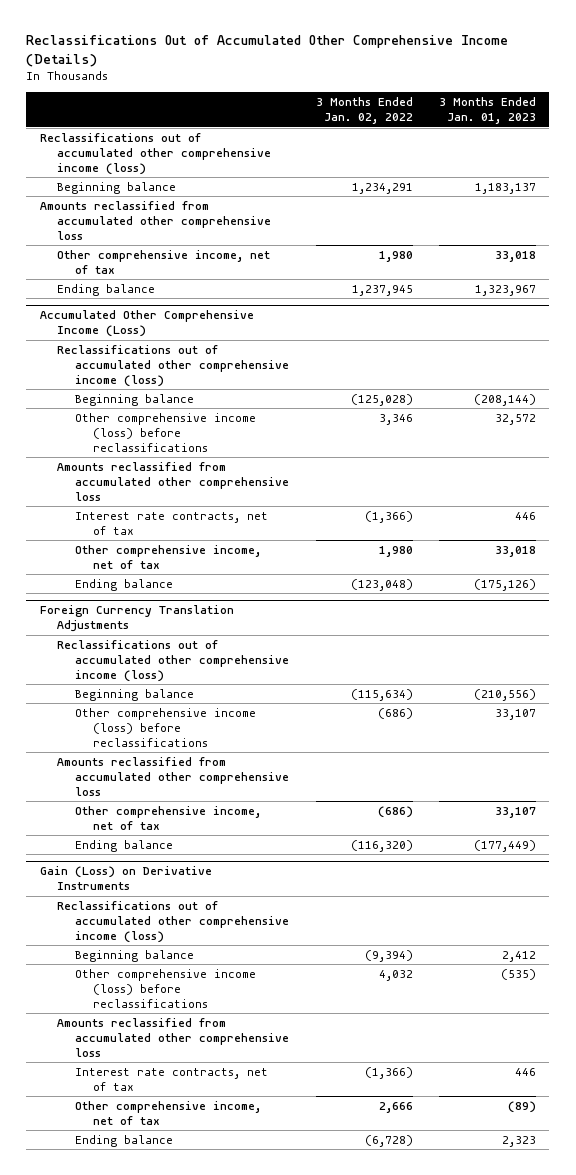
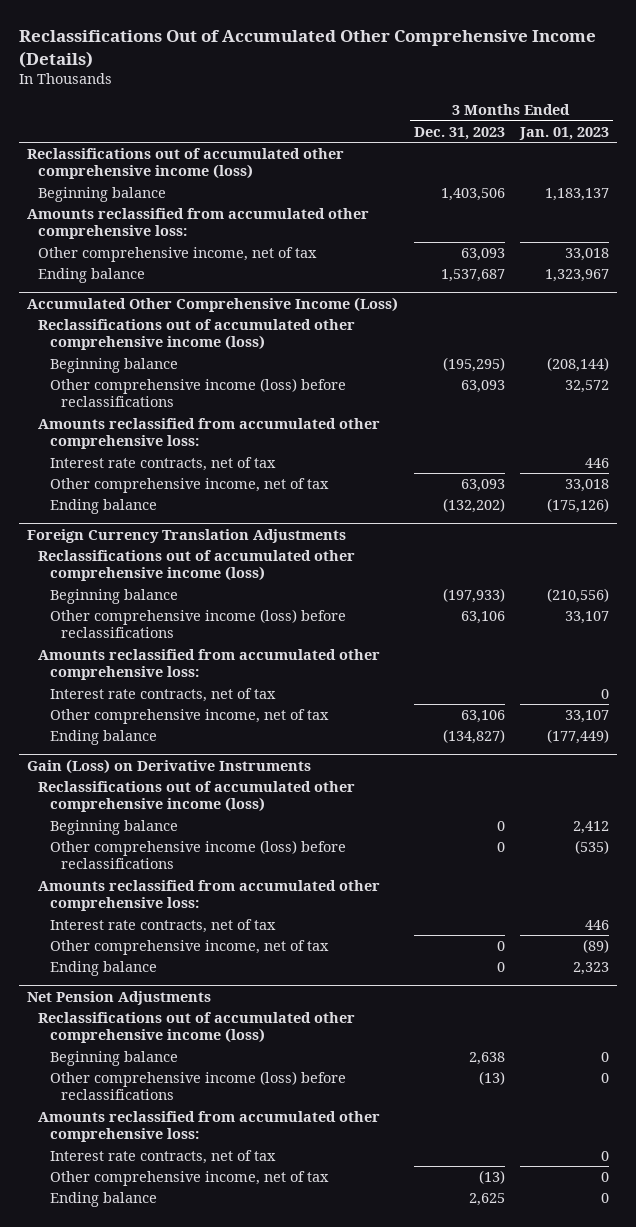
[315,97,413,125] 3 Months Ended Jan. 02, 2022 -> none
none -> [413,126,505,140] Dec. 31, 2023
[39,200,272,240] Amounts reclassified from accumulated other comprehensive loss -> [26,208,369,240] Amounts reclassified from accumulated other comprehensive loss:
[57,461,290,501] Amounts reclassified from accumulated other comprehensive loss -> [38,418,381,450] Amounts reclassified from accumulated other comprehensive loss:
[57,756,290,796] Amounts reclassified from accumulated other comprehensive loss -> [38,649,381,681] Amounts reclassified from accumulated other comprehensive loss:
none -> [49,688,276,703] Interest rate contracts, net of tax
[57,1017,290,1057] Amounts reclassified from accumulated other comprehensive loss -> [38,880,381,912] Amounts reclassified from accumulated other comprehensive loss:
none -> [26,990,211,1005] Net Pension Adjustments
none -> [38,1012,356,1044] Reclassifications out of accumulated other comprehensive income (loss)
none -> [49,1051,178,1067] Beginning balance
none -> [49,1071,346,1101] Other comprehensive income (loss) before reclassifications
none -> [38,1111,381,1143] Amounts reclassified from accumulated other comprehensive loss:
none -> [49,1150,276,1165] Interest rate contracts, net of tax
none -> [49,1171,329,1187] Other comprehensive income, net of tax
none -> [49,1192,157,1208] Ending balance

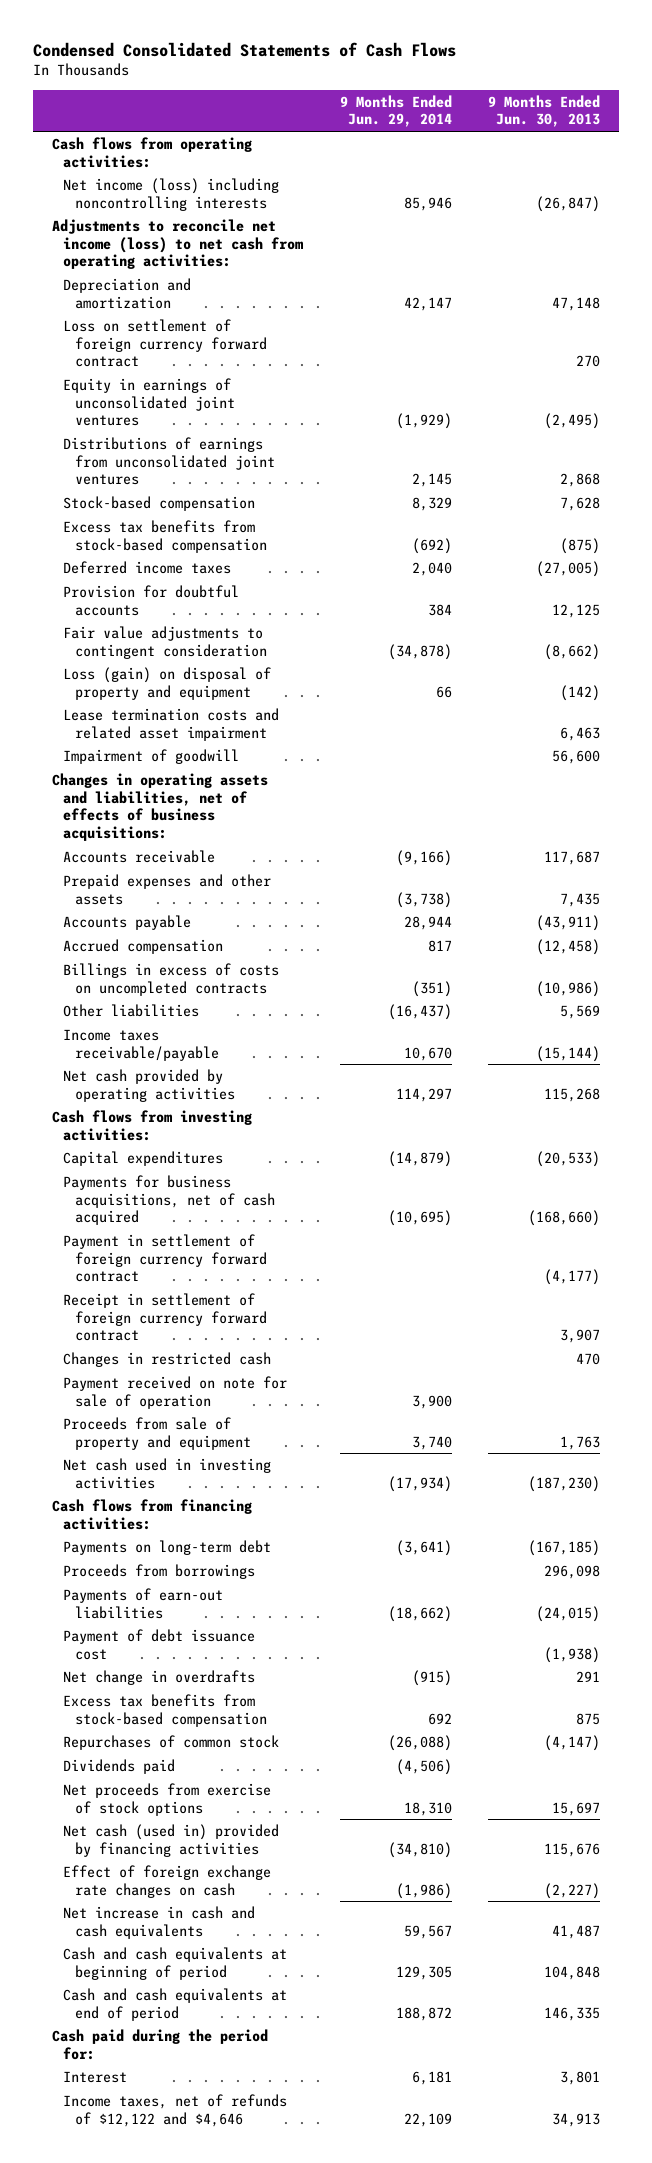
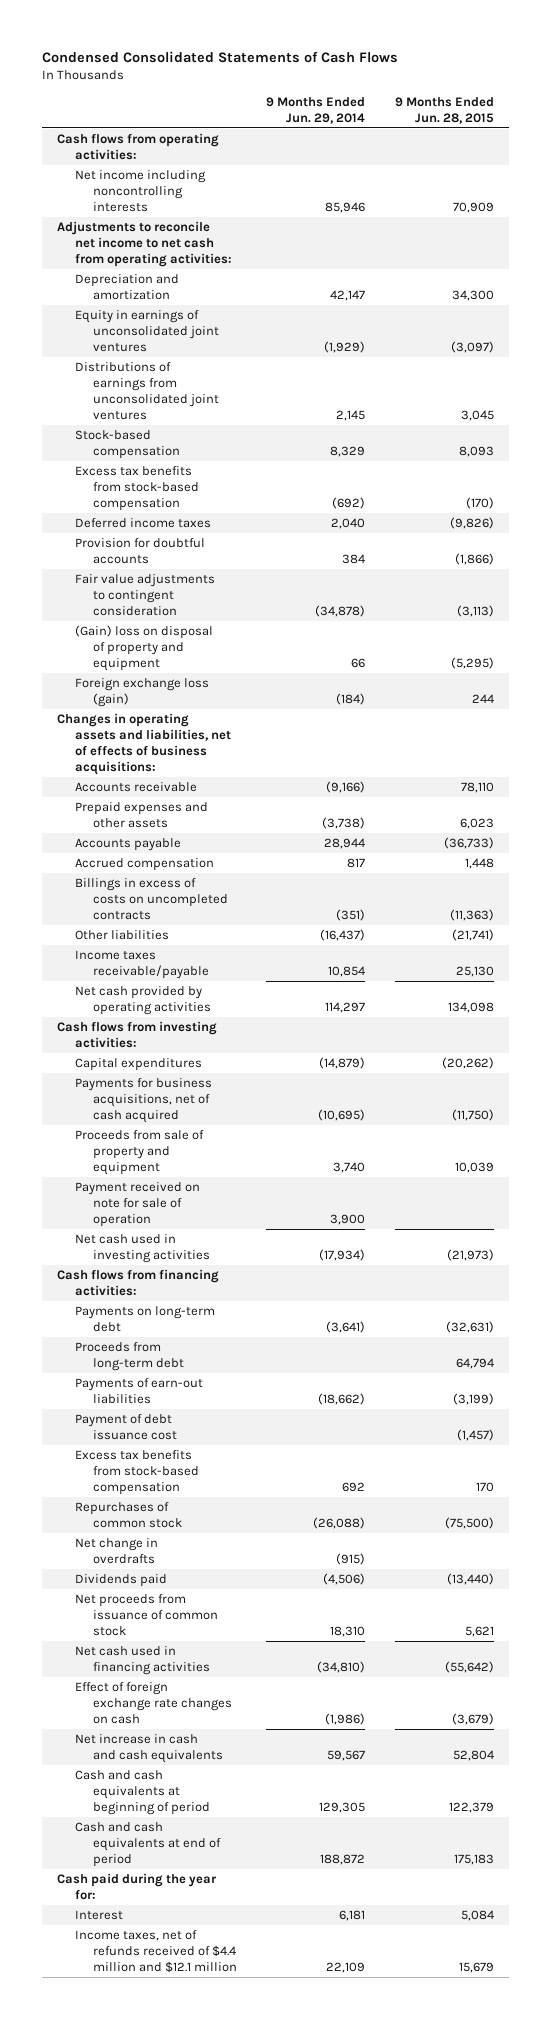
[488,94,601,128] 9 Months Ended Jun. 30, 2013 -> none
none -> [394,96,494,124] 9 Months Ended Jun. 28, 2015
[63,177,280,211] Net income (loss) including noncontrolling interests -> [74,169,206,212] Net income including noncontrolling interests
[51,218,305,270] Adjustments to reconcile net income (loss) to net cash from operating activities: -> [56,220,232,267] Adjustments to reconcile net income to net cash from operating activities:
[63,318,268,368] Loss on settlement of foreign currency forward contract -> none
[63,707,280,741] Lease termination costs and related asset impairment -> none
[63,748,240,764] Impairment of goodwill -> none
[63,666,272,700] Loss (gain) on disposal of property and equipment -> [74,624,213,671] (Gain) loss on disposal of property and equipment
none -> [74,677,209,707] Foreign exchange loss (gain)
[403,1046,452,1061] 10,670 -> [328,965,366,977] 10,854
[63,1233,268,1283] Payment in settlement of foreign currency forward contract -> none
[63,1292,268,1342] Receipt in settlement of foreign currency forward contract -> none
[63,1351,272,1367] Changes in restricted cash -> none
[63,1375,288,1409] Payment received on note for sale of operation -> [74,1181,200,1227] Payment received on note for sale of operation
[63,1563,256,1579] Proceeds from borrowings -> [74,1341,184,1371] Proceeds from long-term debt
[63,1669,256,1685] Net change in overdrafts -> [74,1537,158,1564] Net change in overdrafts
[63,1782,272,1816] Net proceeds from exercise of stock options -> [74,1593,218,1636] Net proceeds from issuance of common stock
[63,1823,280,1857] Net cash (used in) provided by financing activities -> [74,1645,210,1675] Net cash used in financing activities
[51,2028,268,2060] Cash paid during the period for: -> [56,1872,217,1900] Cash paid during the year for:
[63,2093,288,2127] Income taxes, net of refunds of $12,122 and $4,646 -> [74,1929,237,1973] Income taxes, net of refunds received of $4.4 million and $12.1 million

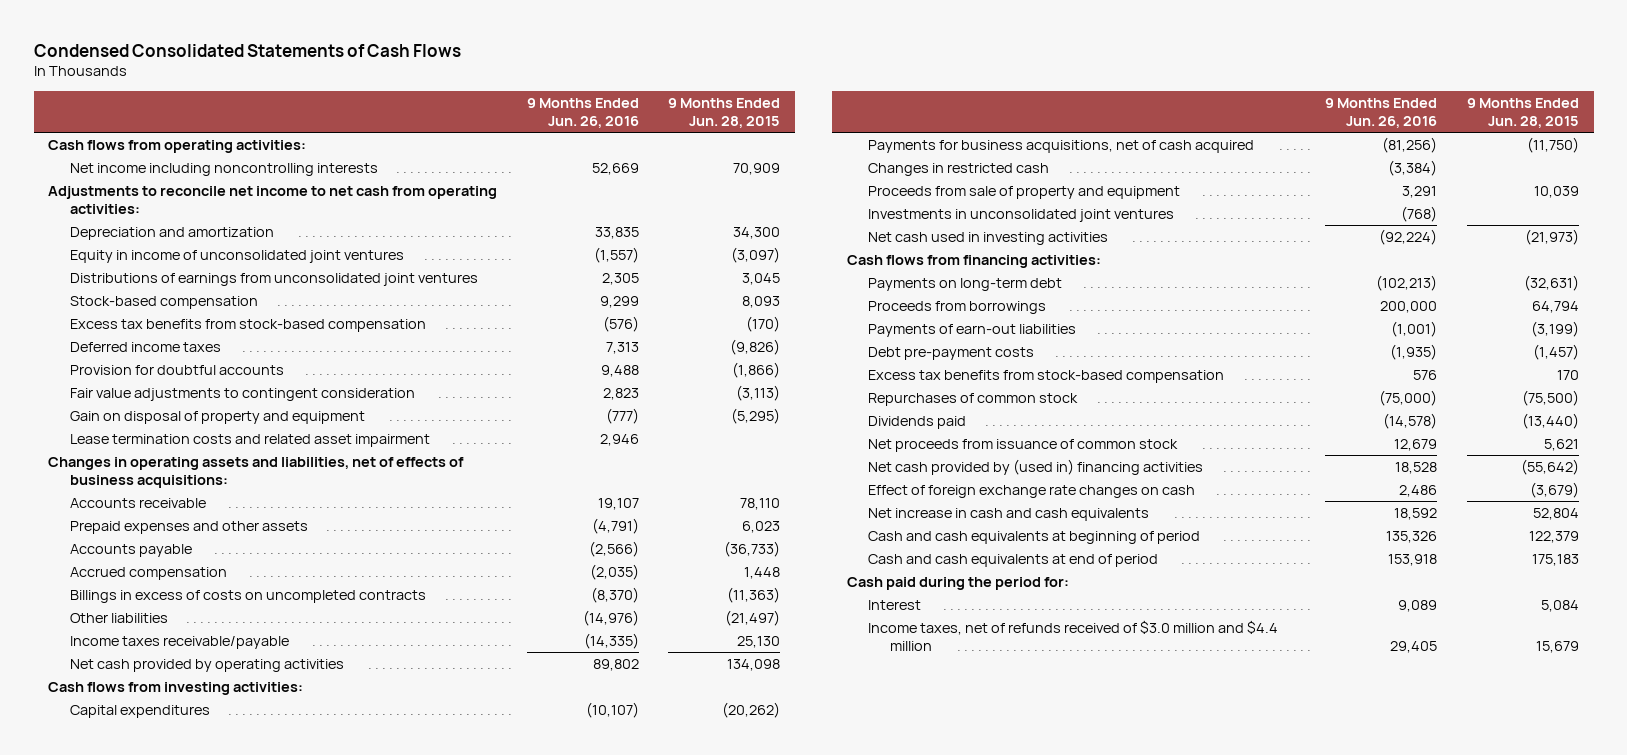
[266,96,366,124] 9 Months Ended Jun. 29, 2014 -> none
none -> [526,97,639,129] 9 Months Ended Jun. 26, 2016
[74,309,219,352] Equity in earnings of unconsolidated joint ventures -> [69,249,404,263] Equity in income of unconsolidated joint ventures
[74,677,209,707] Foreign exchange loss (gain) -> none
[74,624,213,671] (Gain) loss on disposal of property and equipment -> [69,410,365,424] Gain on disposal of property and equipment
none -> [69,433,430,447] Lease termination costs and related asset impairment
[451,928,494,941] (21,741) -> [725,609,781,626] (21,497)
none -> [868,162,1050,176] Changes in restricted cash
[74,1181,200,1227] Payment received on note for sale of operation -> none
none -> [868,208,1175,222] Investments in unconsolidated joint ventures
[74,1341,184,1371] Proceeds from long-term debt -> [868,300,1047,314] Proceeds from borrowings
[74,1413,177,1440] Payment of debt issuance cost -> [868,346,1035,360] Debt pre-payment costs
[74,1537,158,1564] Net change in overdrafts -> none
[74,1645,210,1675] Net cash used in financing activities -> [868,458,1204,475] Net cash provided by (used in) financing activities
[56,1872,217,1900] Cash paid during the year for: -> [846,576,1069,590] Cash paid during the period for:
[74,1929,237,1973] Income taxes, net of refunds received of $4.4 million and $12.1 million -> [868,619,1279,651] Income taxes, net of refunds received of $3.0 million and $4.4 million

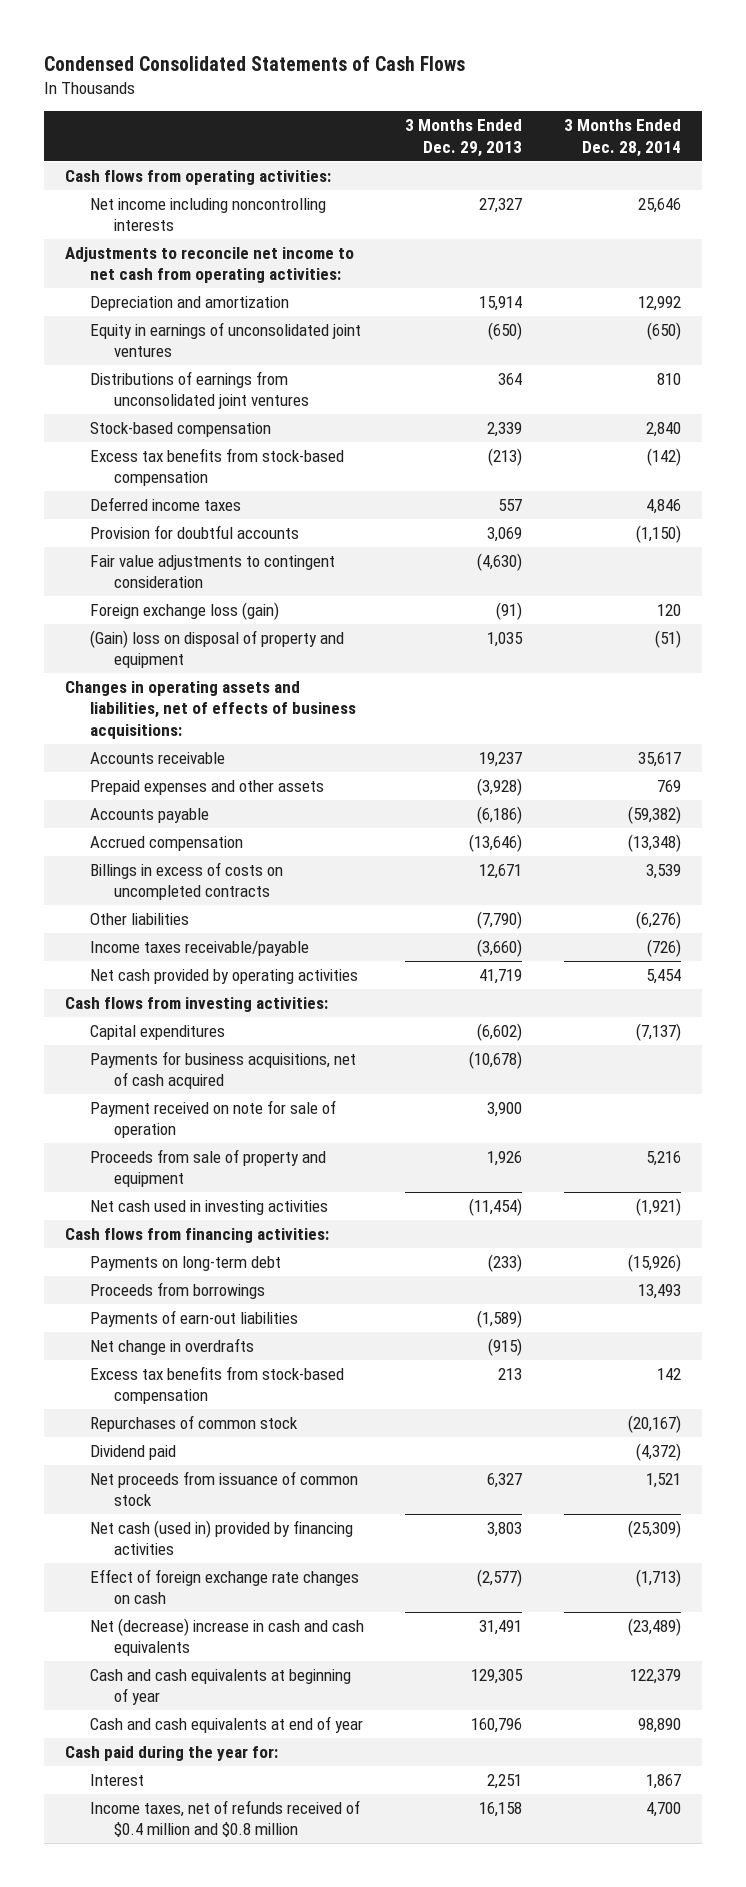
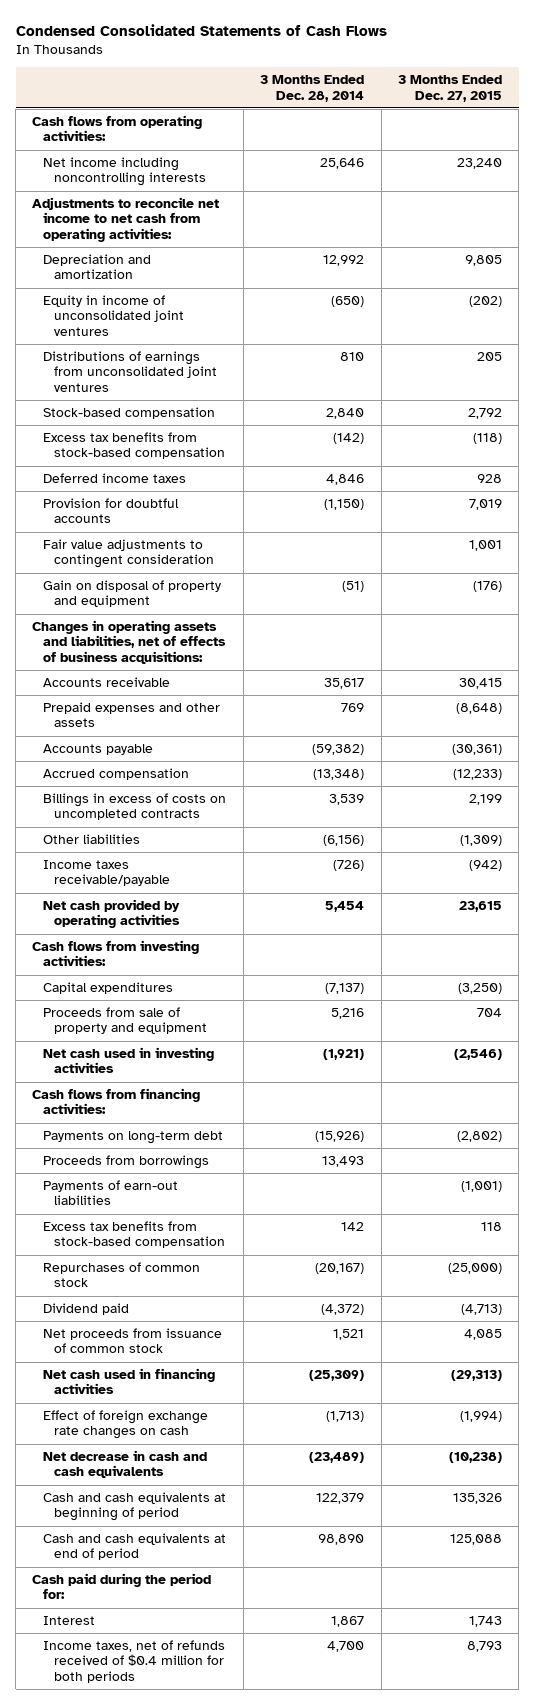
[405,119,523,157] 3 Months Ended Dec. 29, 2013 -> none
none -> [398,75,503,102] 3 Months Ended Dec. 27, 2015
[89,322,361,358] Equity in earnings of unconsolidated joint ventures -> [43,295,185,336] Equity in income of unconsolidated joint ventures
[89,602,279,621] Foreign exchange loss (gain) -> none
[89,630,344,669] (Gain) loss on disposal of property and equipment -> [43,580,222,608] Gain on disposal of property and equipment
[635,911,681,930] (6,276) -> [323,835,365,847] (6,156)
[89,1051,356,1090] Payments for business acquisitions, net of cash acquired -> none
[89,1100,336,1139] Payment received on note for sale of operation -> none
[89,1338,254,1356] Net change in overdrafts -> none
[89,1520,353,1556] Net cash (used in) provided by financing activities -> [43,1368,216,1395] Net cash used in financing activities
[89,1618,364,1657] Net (decrease) increase in cash and cash equivalents -> [43,1450,208,1479] Net decrease in cash and cash equivalents
[89,1669,351,1706] Cash and cash equivalents at beginning of year -> [43,1492,227,1522] Cash and cash equivalents at beginning of period
[89,1716,363,1734] Cash and cash equivalents at end of year -> [43,1533,227,1561] Cash and cash equivalents at end of period
[65,1746,279,1762] Cash paid during the year for: -> [32,1573,212,1600] Cash paid during the period for:
[89,1800,360,1838] Income taxes, net of refunds received of $0.4 million and $0.8 million -> [43,1640,226,1683] Income taxes, net of refunds received of $0.4 million for both periods

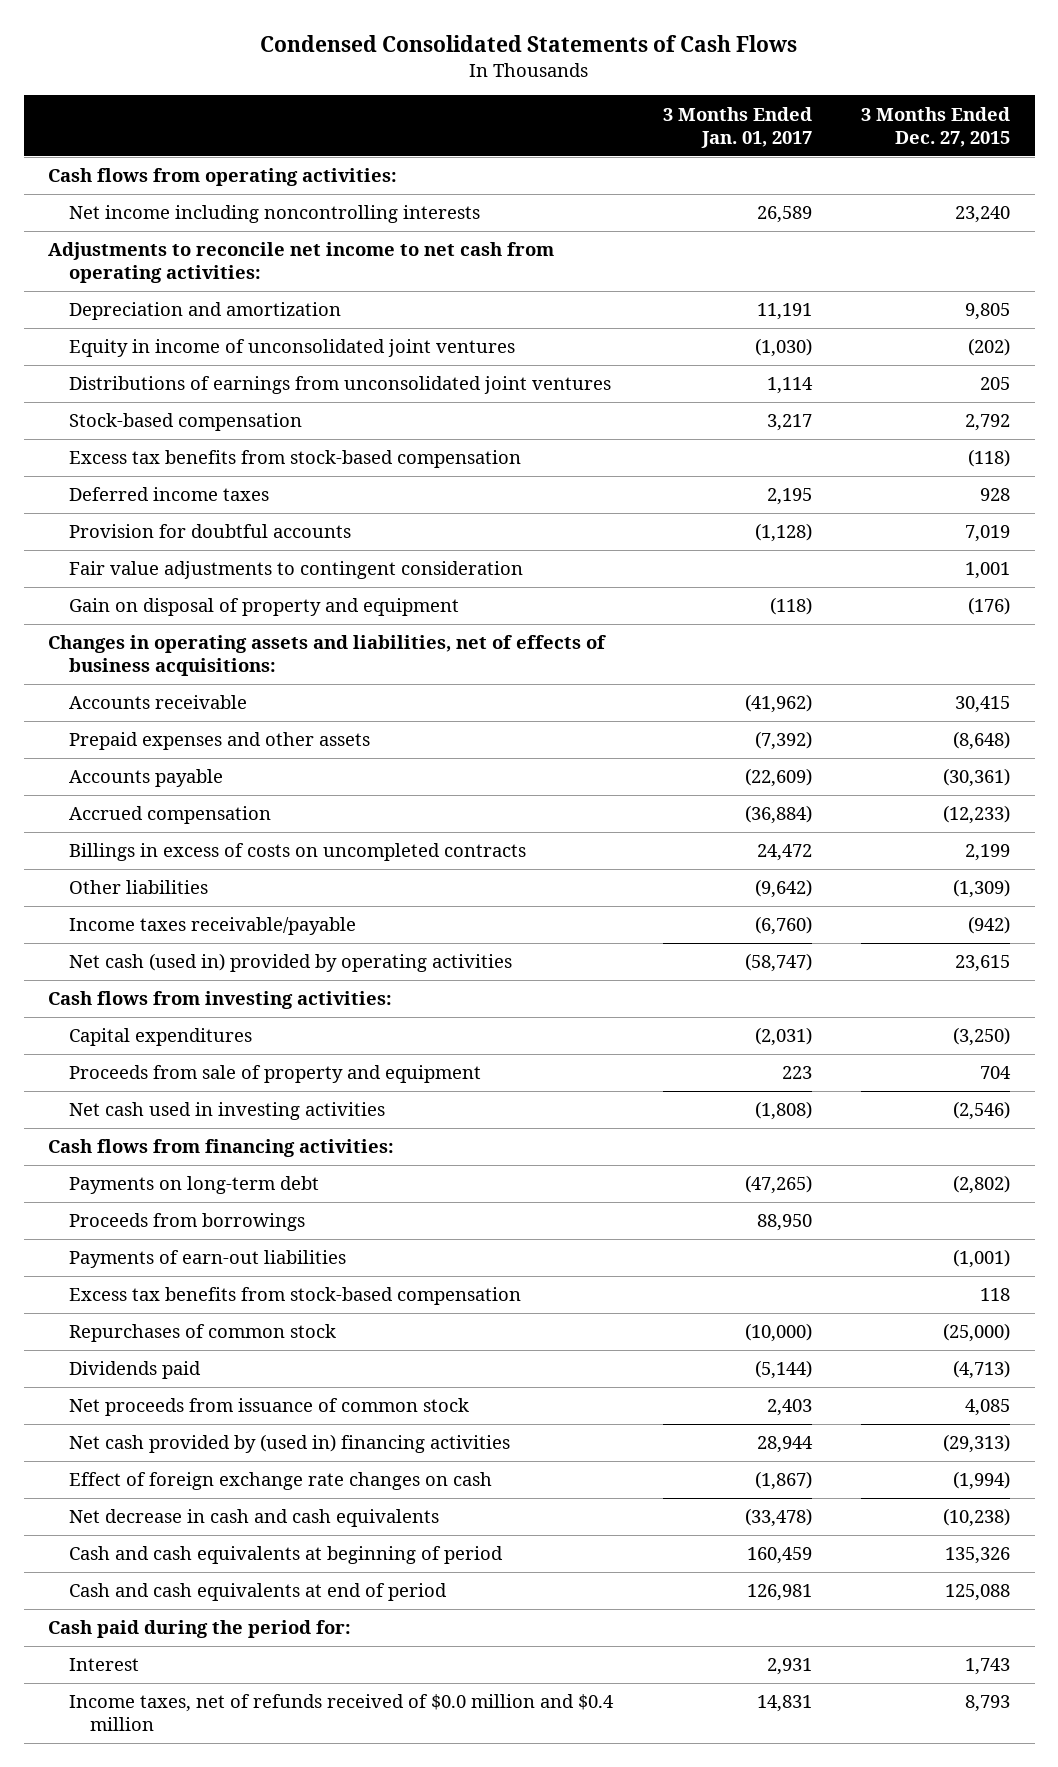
[260,75,365,102] 3 Months Ended Dec. 28, 2014 -> none
none -> [662,106,812,148] 3 Months Ended Jan. 01, 2017
[43,899,181,929] Net cash provided by operating activities -> [69,953,513,973] Net cash (used in) provided by operating activities
[43,1303,130,1316] Dividend paid -> [69,1361,202,1380] Dividends paid
[43,1368,216,1395] Net cash used in financing activities -> [69,1434,511,1454] Net cash provided by (used in) financing activities
[43,1640,226,1683] Income taxes, net of refunds received of $0.4 million for both periods -> [69,1694,615,1732] Income taxes, net of refunds received of $0.0 million and $0.4 million

